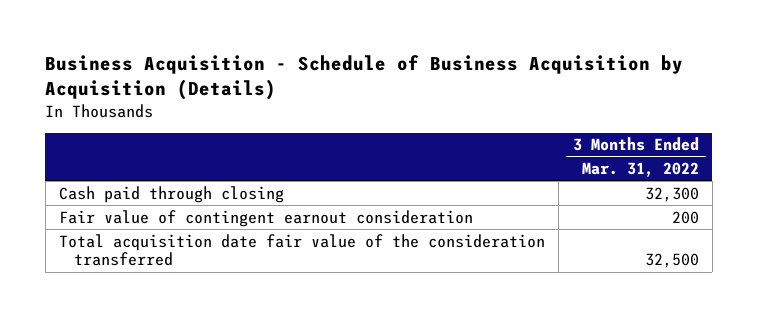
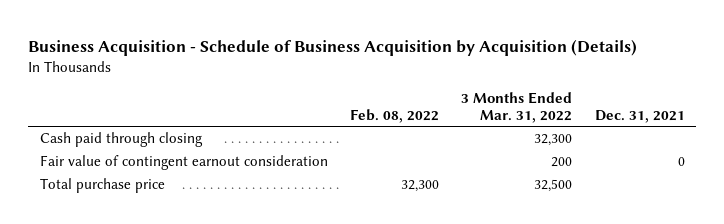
none -> [349,108,439,123] Feb. 08, 2022
none -> [594,109,685,123] Dec. 31, 2021
[59,233,546,267] Total acquisition date fair value of the consideration transferred -> [39,178,165,194] Total purchase price

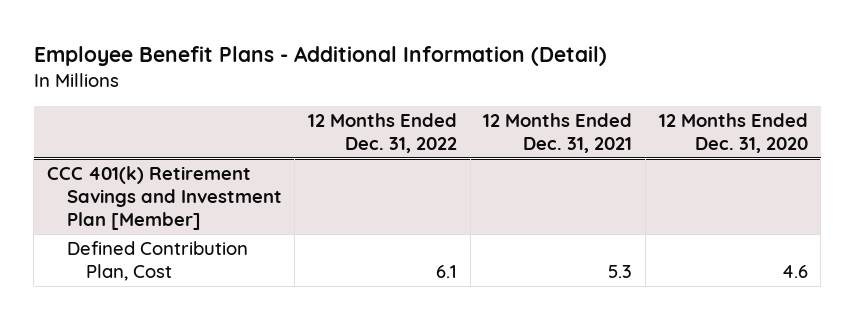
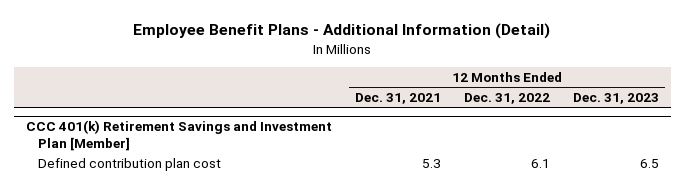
[658,112,808,153] 12 Months Ended Dec. 31, 2020 -> none
none -> [573,93,660,105] Dec. 31, 2023
[66,241,248,282] Defined Contribution Plan, Cost -> [37,157,221,171] Defined contribution plan cost

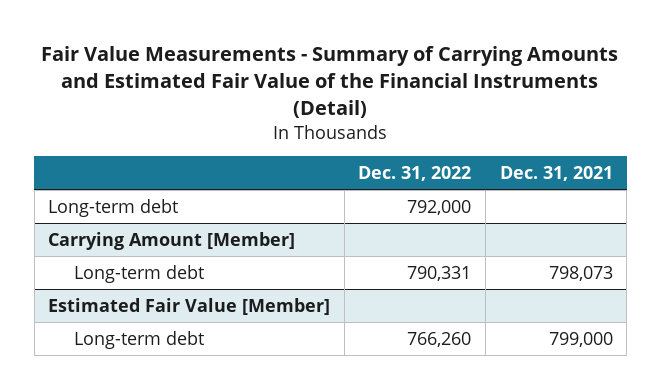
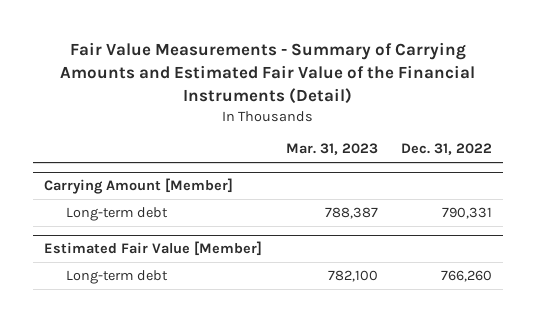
[499,165,613,181] Dec. 31, 2021 -> none
none -> [285,143,378,156] Mar. 31, 2023
[48,198,179,217] Long-term debt -> none

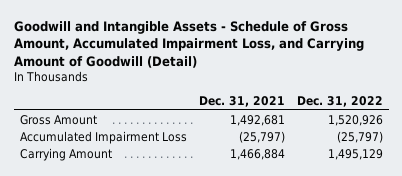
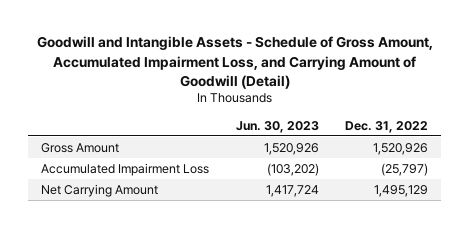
[198,96,285,108] Dec. 31, 2021 -> none
none -> [235,120,319,133] Jun. 30, 2023
[19,147,112,161] Carrying Amount -> [41,183,159,197] Net Carrying Amount

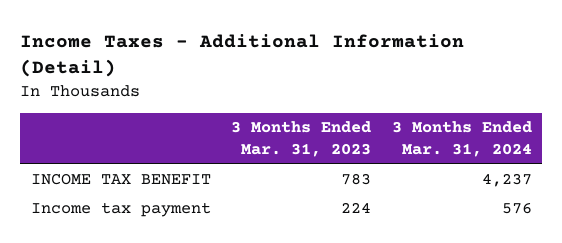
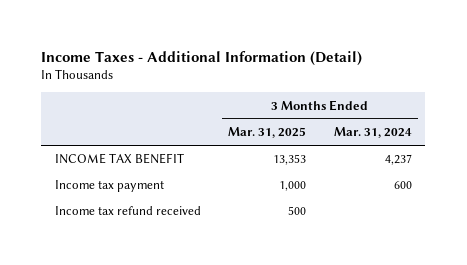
[231,121,372,158] 3 Months Ended Mar. 31, 2023 -> none
none -> [228,127,307,139] Mar. 31, 2025
[501,202,532,215] 576 -> [393,181,412,190] 600
none -> [55,206,202,216] Income tax refund received

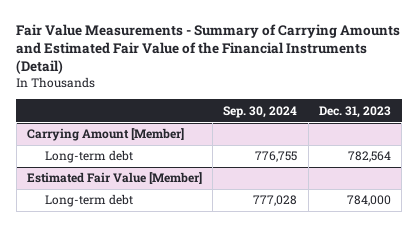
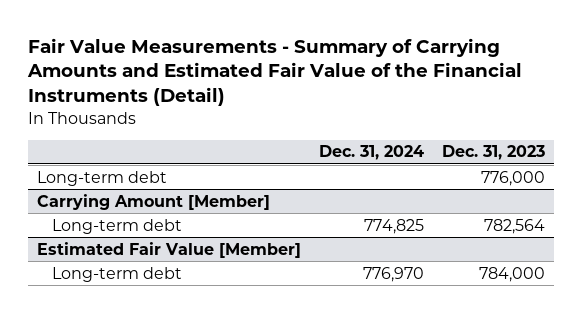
[223,105,298,118] Sep. 30, 2024 -> none
none -> [318,145,424,161] Dec. 31, 2024
none -> [36,170,167,186] Long-term debt

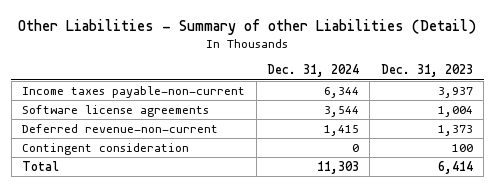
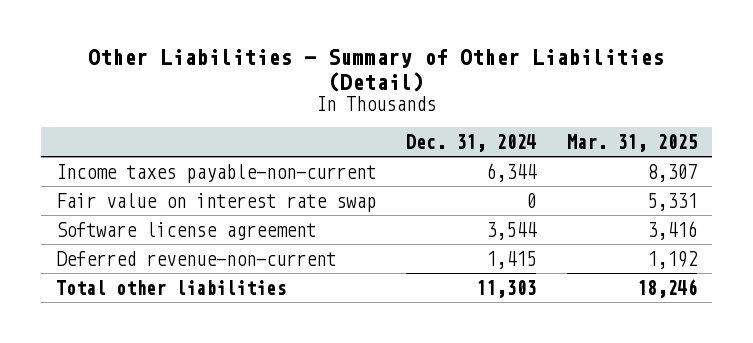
[18,18,477,35] Other Liabilities - Summary of other Liabilities (Detail) -> [88,49,665,92] Other Liabilities - Summary of Other Liabilities (Detail)
[380,64,473,78] Dec. 31, 2023 -> none
none -> [566,133,697,152] Mar. 31, 2025
none -> [56,192,377,212] Fair value on interest rate swap
[22,105,210,118] Software license agreements -> [56,221,317,240] Software license agreement
[22,143,190,156] Contingent consideration -> none
[22,161,60,172] Total -> [56,279,287,295] Total other liabilities

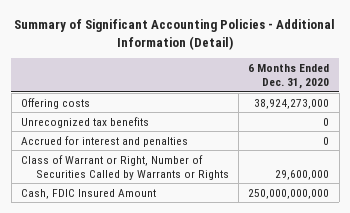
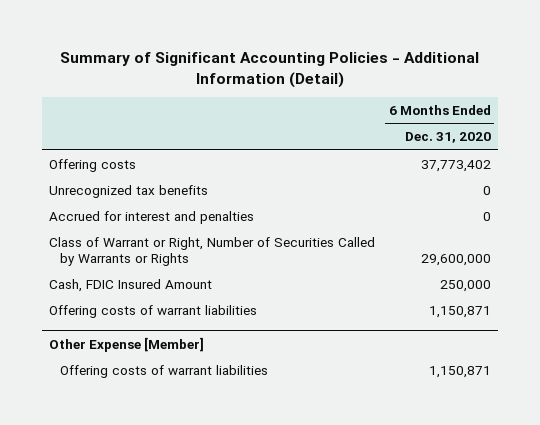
[254,98,330,109] 38,924,273,000 -> [420,159,491,172] 37,773,402
[248,188,330,199] 250,000,000,000 -> [439,279,491,292] 250,000
none -> [49,304,258,318] Offering costs of warrant liabilities
none -> [49,336,205,352] Other Expense [Member]
none -> [59,364,268,378] Offering costs of warrant liabilities

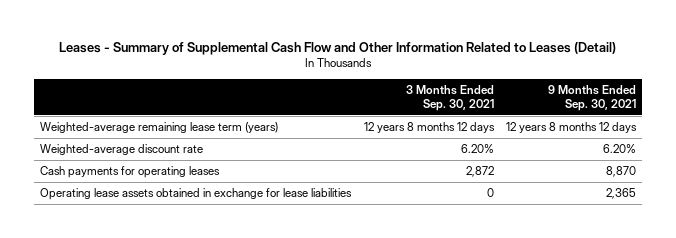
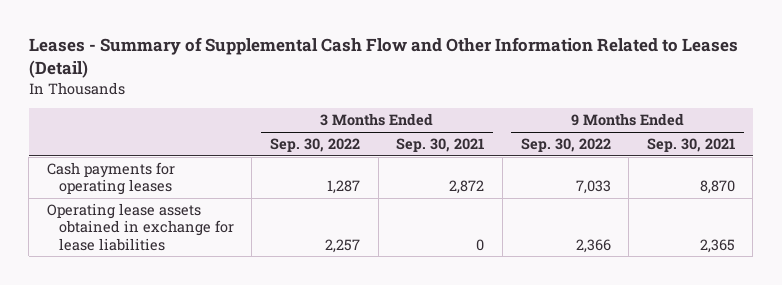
none -> [269,138,360,153] Sep. 30, 2022
none -> [520,138,611,153] Sep. 30, 2022
[40,122,279,134] Weighted-average remaining lease term (years) -> none
[40,144,204,156] Weighted-average discount rate -> none

